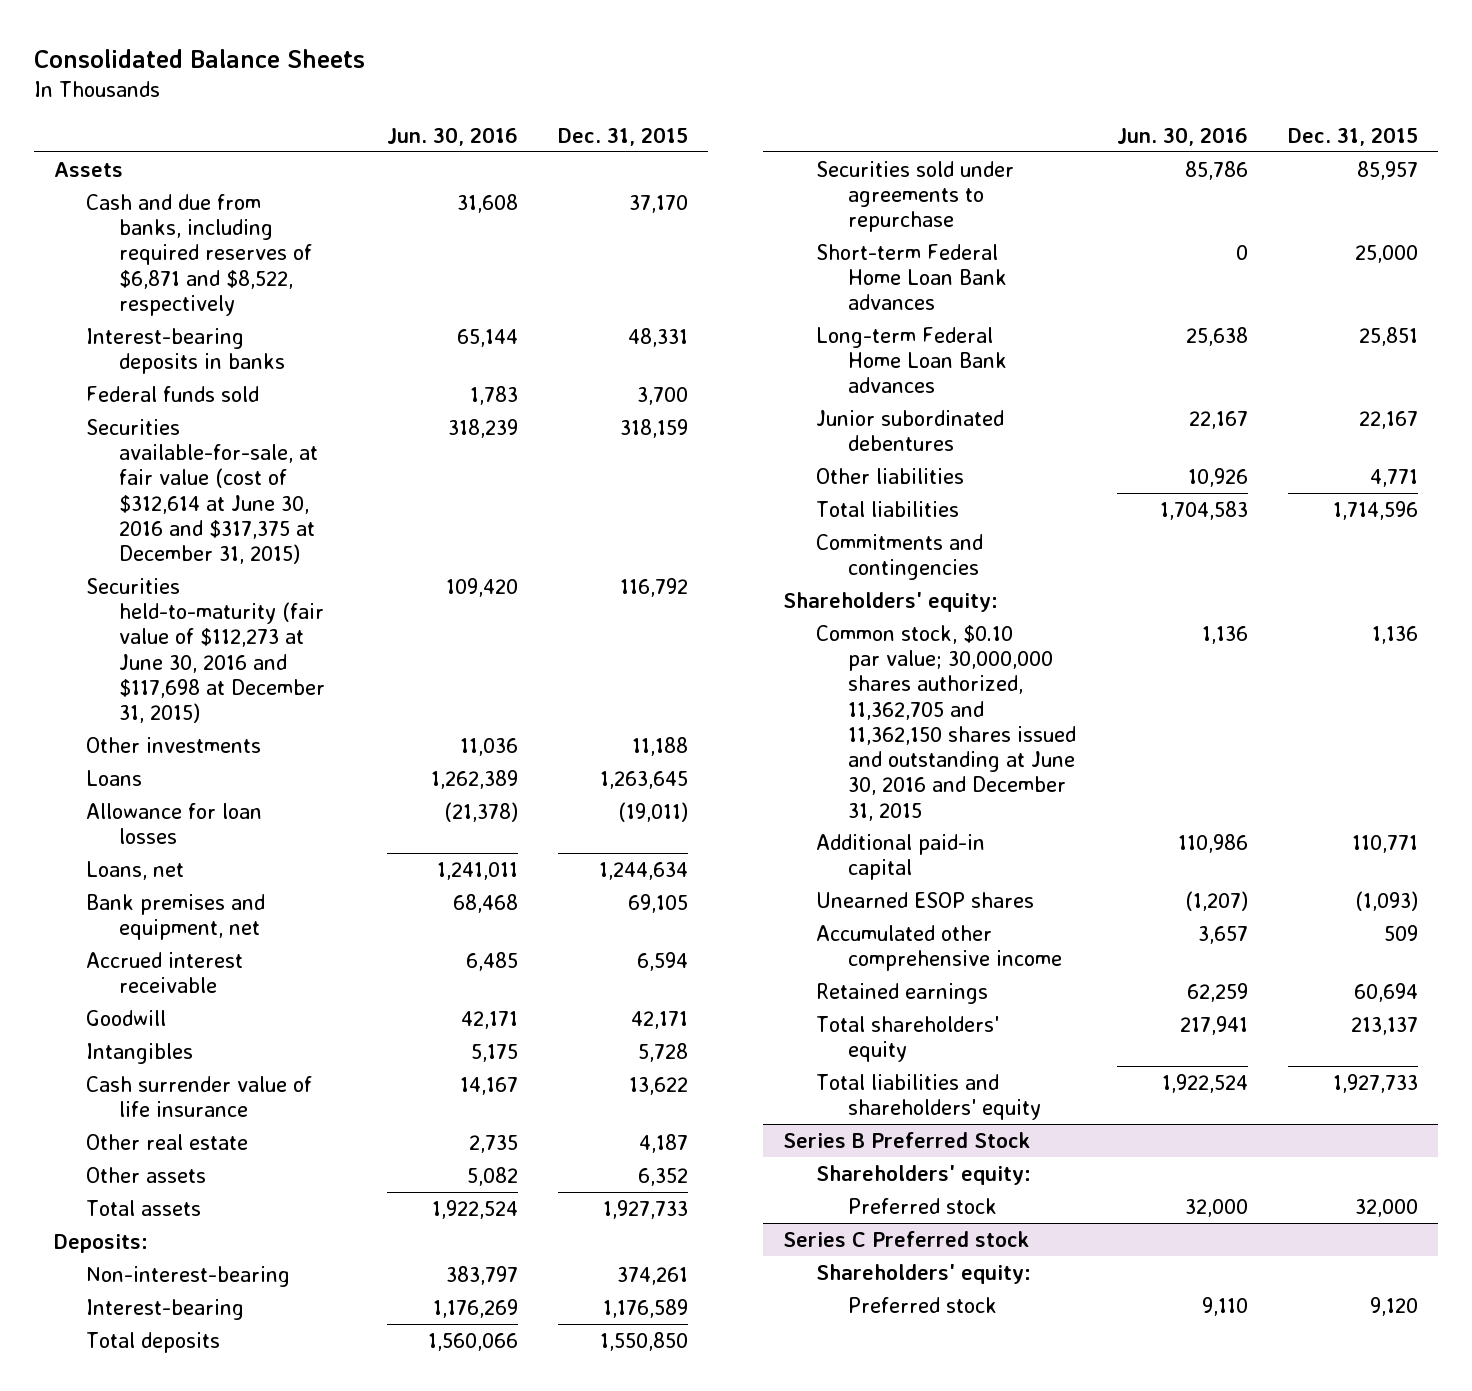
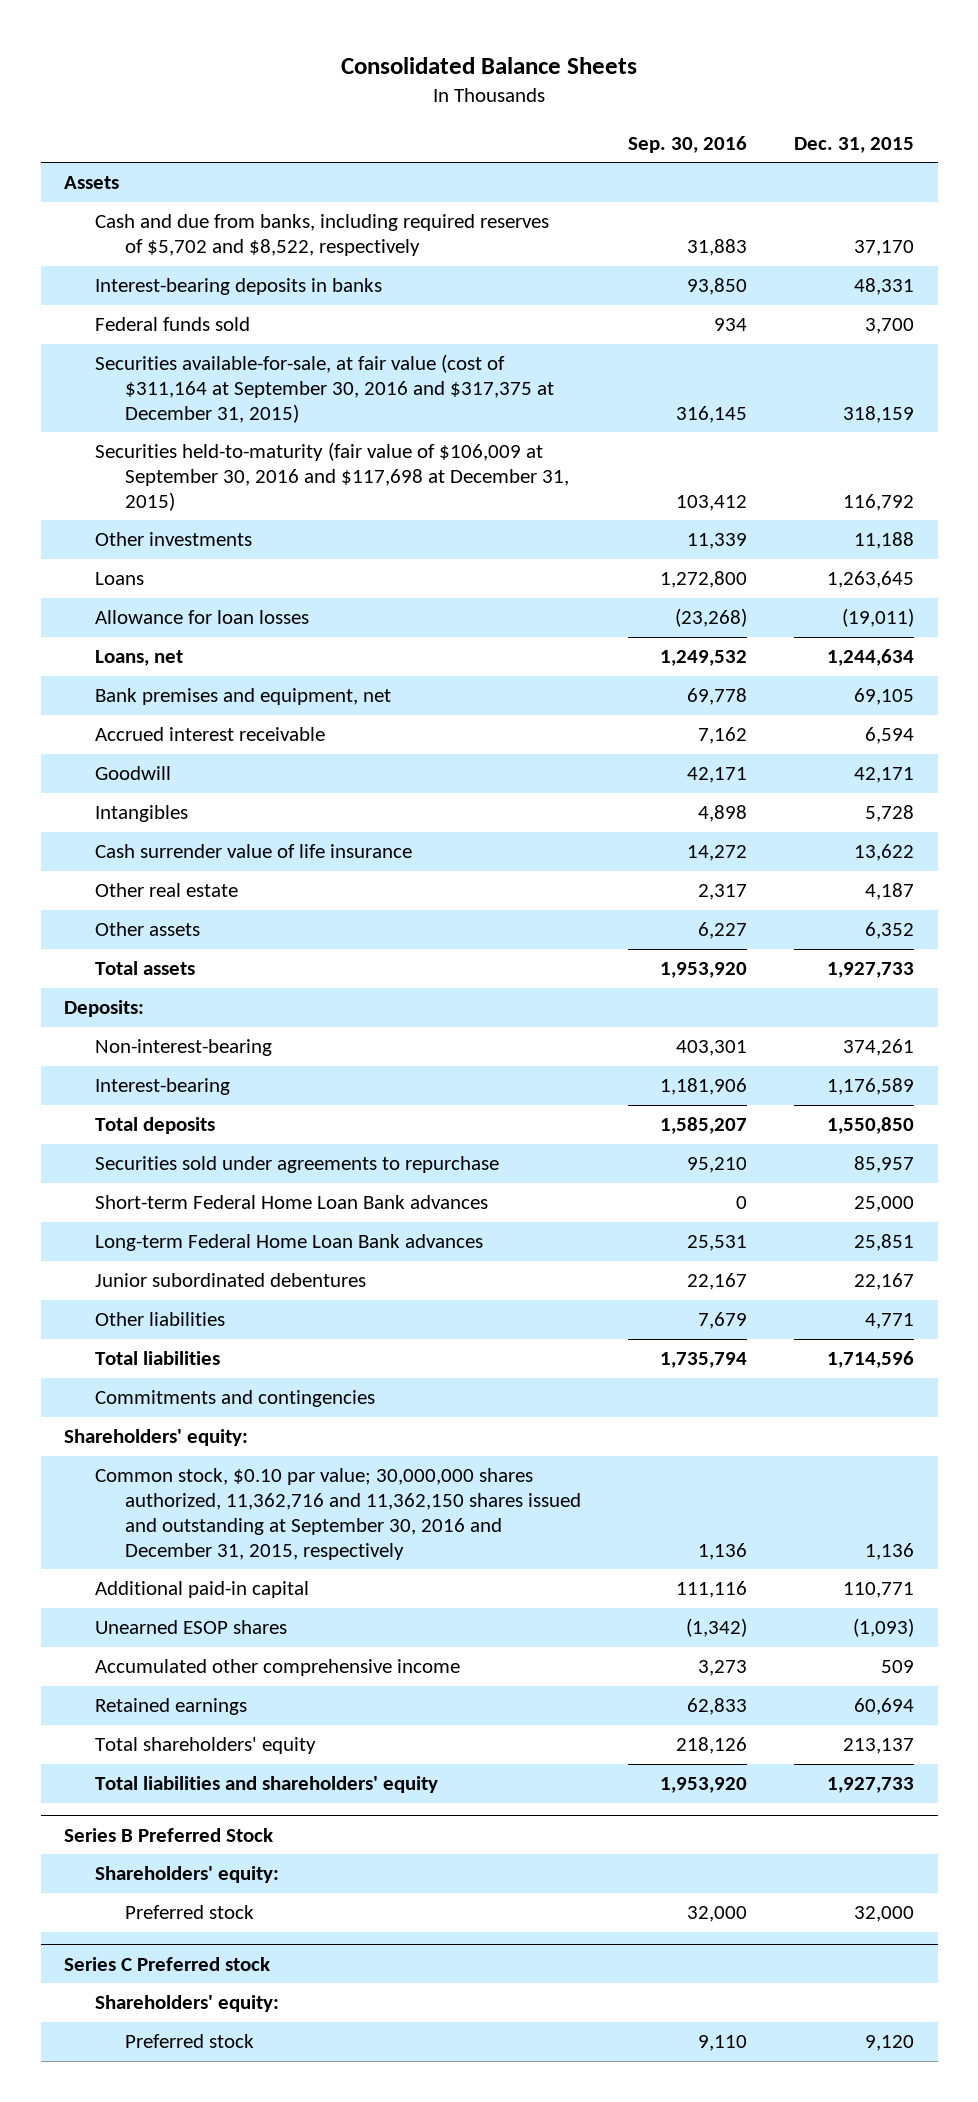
[386,126,518,146] Jun. 30, 2016 -> none
none -> [628,135,748,153] Sep. 30, 2016
[86,193,312,316] Cash and due from banks, including required reserves of $6,871 and $8,522, respectively -> [94,214,549,257] Cash and due from banks, including required reserves of $5,702 and $8,522, respectively
[86,418,318,565] Securities available-for-sale, at fair value (cost of $312,614 at June 30, 2016 and $317,375 at December 31, 2015) -> [94,354,555,423] Securities available-for-sale, at fair value (cost of $311,164 at September 30, 2016 and $317,375 at December 31, 2015)
[86,577,325,724] Securities held-to-maturity (fair value of $112,273 at June 30, 2016 and $117,698 at December 31, 2015) -> [94,442,570,511] Securities held-to-maturity (fair value of $106,009 at September 30, 2016 and $117,698 at December 31, 2015)
[815,624,1077,821] Common stock, $0.10 par value; 30,000,000 shares authorized, 11,362,705 and 11,362,150 shares issued and outstanding at June 30, 2016 and December 31, 2015 -> [94,1468,582,1560] Common stock, $0.10 par value; 30,000,000 shares authorized, 11,362,716 and 11,362,150 shares issued and outstanding at September 30, 2016 and December 31, 2015, respectively

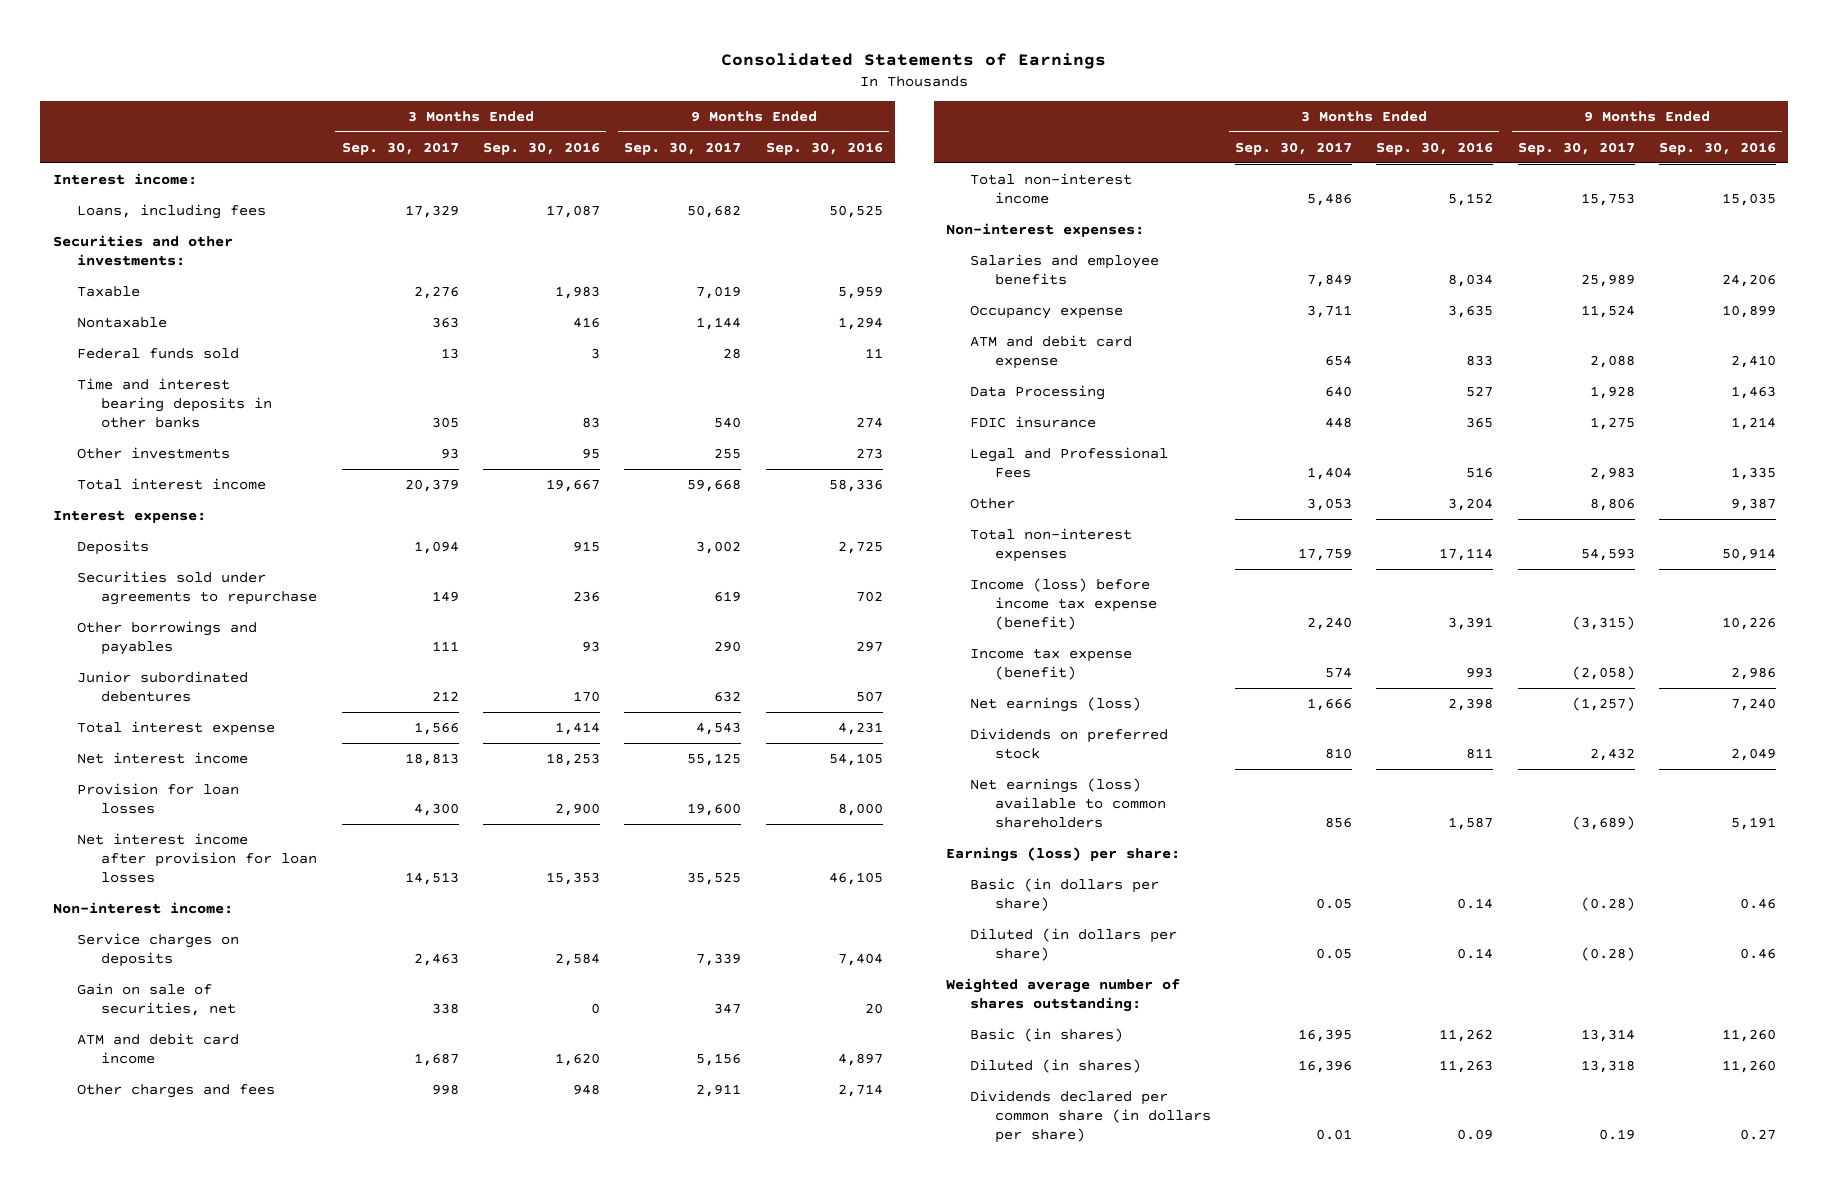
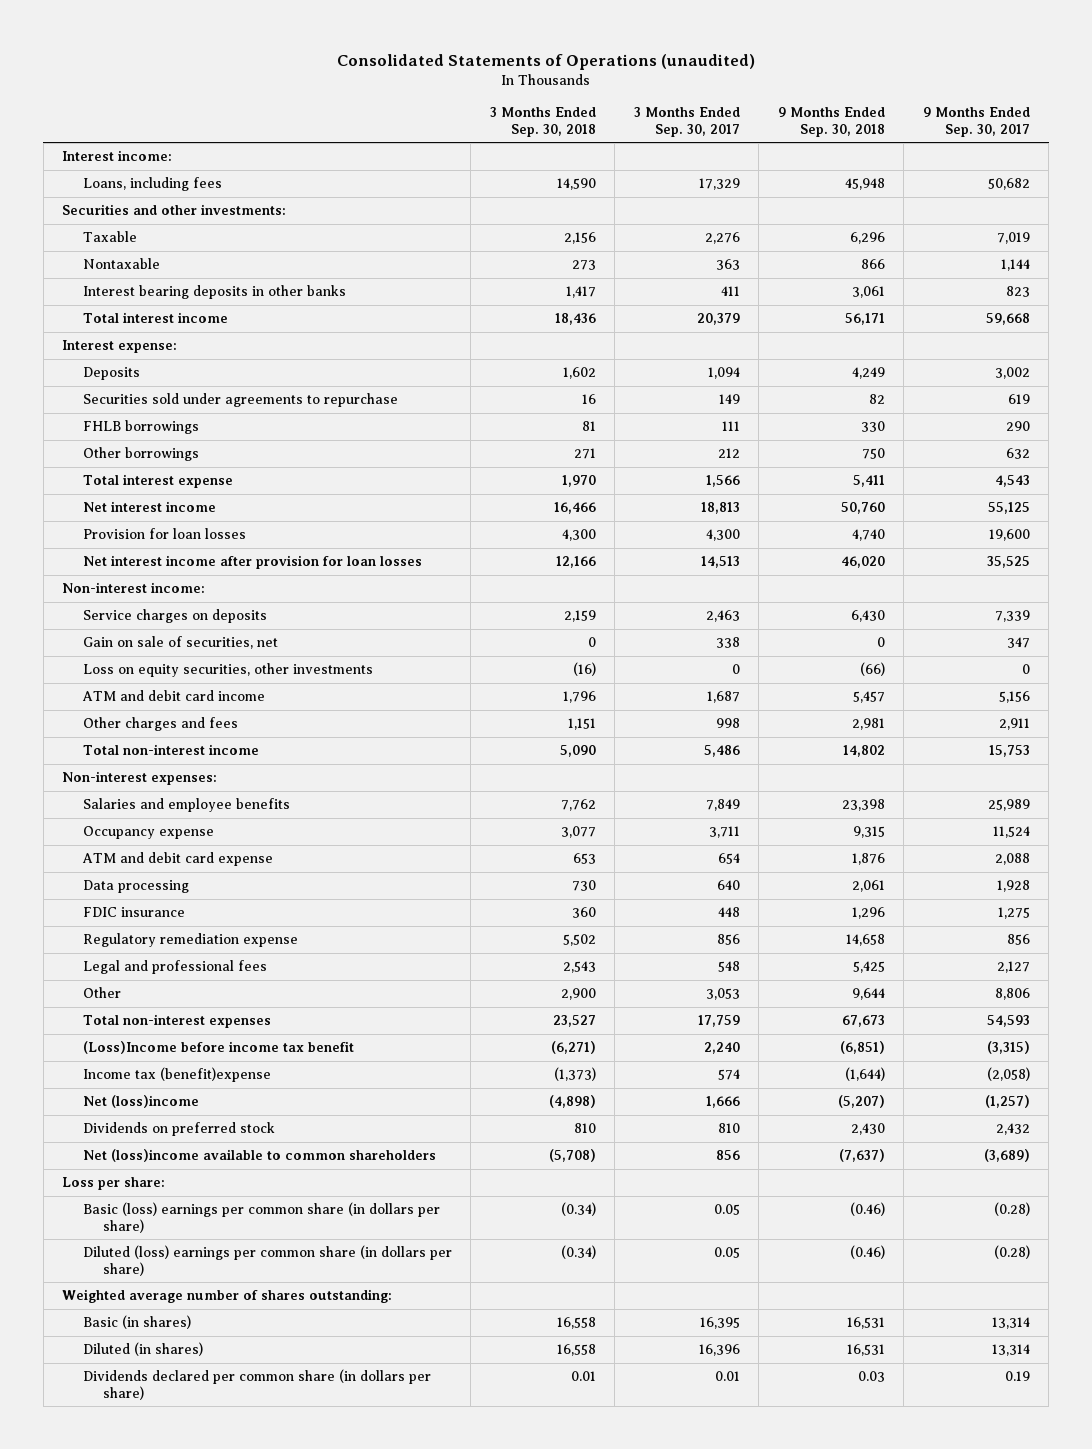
[721,52,1107,69] Consolidated Statements of Earnings -> [336,53,755,70] Consolidated Statements of Operations (unaudited)
[482,141,600,155] Sep. 30, 2016 -> none
[765,141,883,155] Sep. 30, 2016 -> none
none -> [489,107,596,137] 3 Months Ended Sep. 30, 2018
none -> [777,107,885,137] 9 Months Ended Sep. 30, 2018
[76,347,239,359] Federal funds sold -> none
[76,446,230,459] Other investments -> none
[76,377,273,428] Time and interest bearing deposits in other banks -> [82,285,346,300] Interest bearing deposits in other banks
[431,416,459,428] 305 -> [720,286,740,297] 411
[714,416,742,428] 540 -> [1005,286,1030,298] 823
[76,620,257,655] Other borrowings and payables -> [82,420,199,435] FHLB borrowings
[76,670,248,702] Junior subordinated debentures -> [82,447,199,462] Other borrowings
none -> [82,663,373,678] Loss on equity securities, other investments
[970,384,1106,400] Data Processing -> [82,880,189,894] Data processing
none -> [82,933,298,948] Regulatory remediation expense
[970,446,1169,478] Legal and Professional Fees -> [82,960,267,975] Legal and professional fees
[1306,466,1352,480] 1,404 -> [717,961,740,973] 548
[1589,466,1635,480] 2,983 -> [996,961,1030,974] 2,127
[970,577,1157,630] Income (loss) before income tax expense (benefit) -> [82,1041,354,1055] (Loss)Income before income tax benefit
[970,647,1133,680] Income tax expense (benefit) -> [82,1067,271,1083] Income tax (benefit)expense
[970,696,1142,712] Net earnings (loss) -> [82,1095,199,1109] Net (loss)income
[970,777,1166,828] Net earnings (loss) available to common shareholders -> [82,1149,436,1163] Net (loss)income available to common shareholders
[946,846,1181,862] Earnings (loss) per share: -> [62,1177,166,1191] Loss per share:
[970,877,1160,911] Basic (in dollars per share) -> [82,1202,440,1233] Basic (loss) earnings per common share (in dollars per share)
[970,927,1178,961] Diluted (in dollars per share) -> [82,1245,452,1276] Diluted (loss) earnings per common share (in dollars per share)
[1580,1059,1635,1073] 13,318 -> [991,1344,1030,1357] 13,314

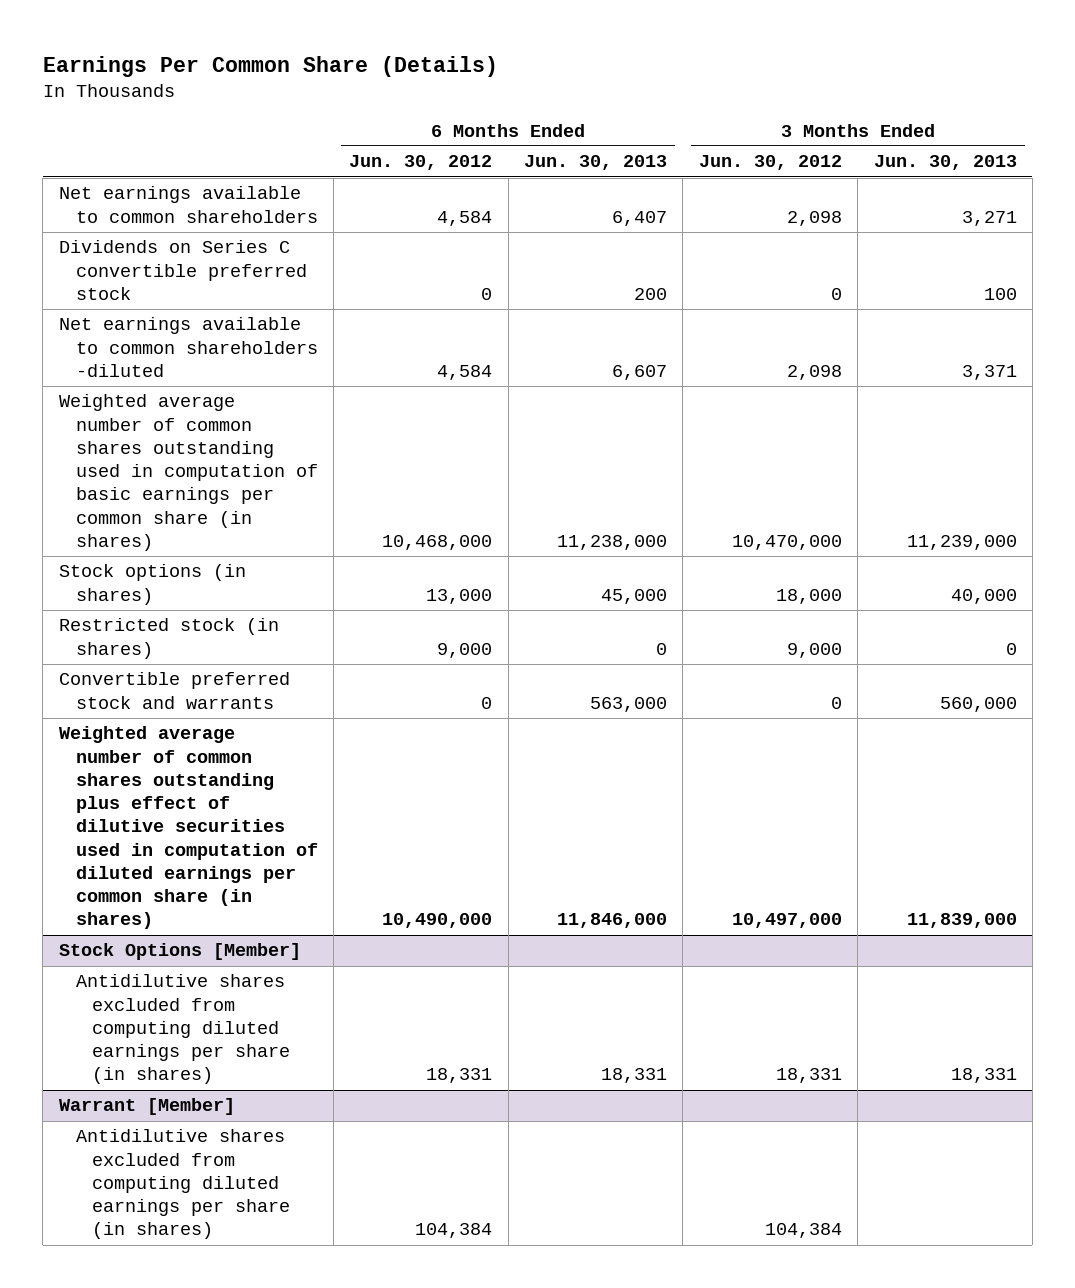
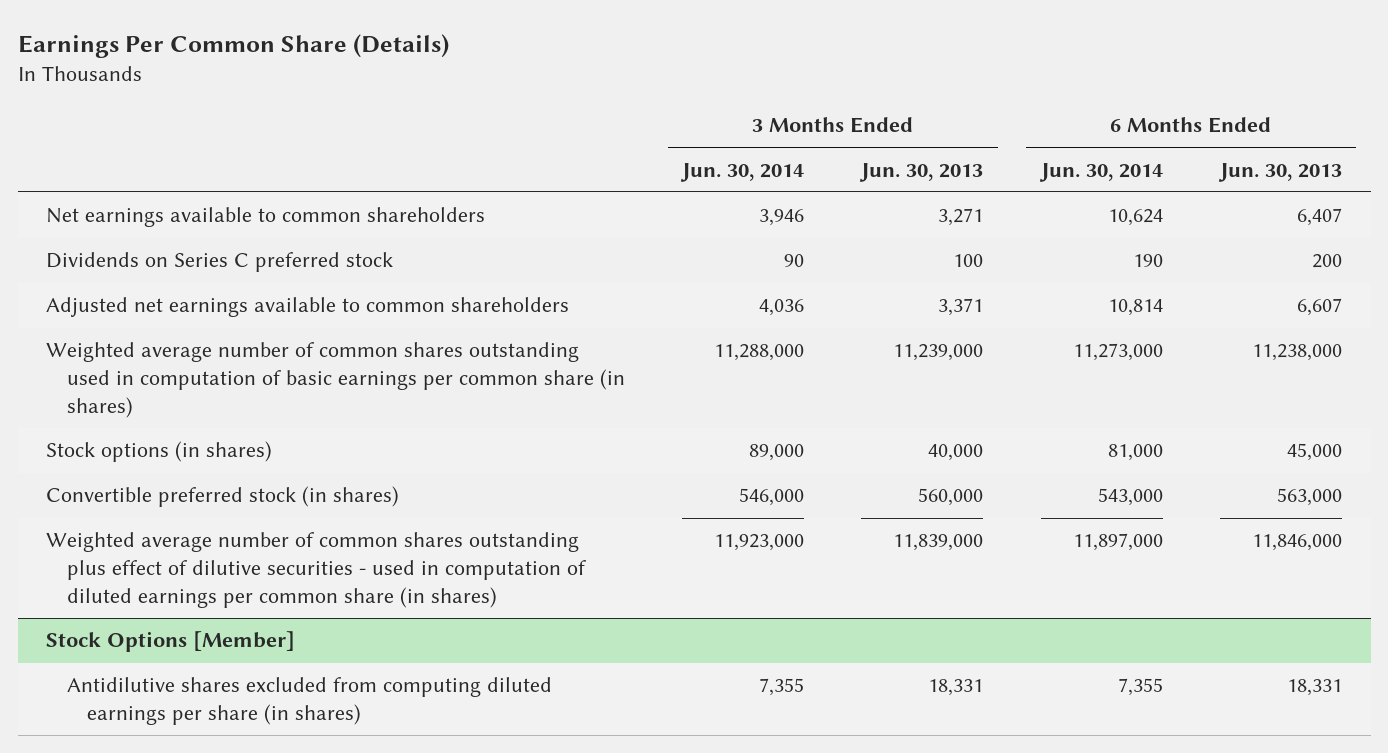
[349,155,493,171] Jun. 30, 2012 -> none
[698,155,842,171] Jun. 30, 2012 -> none
none -> [680,162,805,182] Jun. 30, 2014
none -> [1038,162,1163,182] Jun. 30, 2014
[58,240,307,300] Dividends on Series C convertible preferred stock -> [46,252,394,273] Dividends on Series C preferred stock
[58,317,318,377] Net earnings available to common shareholders -diluted -> [46,297,570,318] Adjusted net earnings available to common shareholders
[58,618,279,659] Restricted stock (in shares) -> none
[58,672,290,709] Convertible preferred stock and warrants -> [46,486,400,508] Convertible preferred stock (in shares)
[58,726,318,930] Weighted average number of common shares outstanding plus effect of dilutive securities used in computation of diluted earnings per common share (in shares) -> [46,532,586,608] Weighted average number of common shares outstanding plus effect of dilutive securities - used in computation of diluted earnings per common share (in shares)
[58,1098,235,1116] Warrant [Member] -> none
[75,1129,291,1240] Antidilutive shares excluded from computing diluted earnings per share (in shares) -> none

